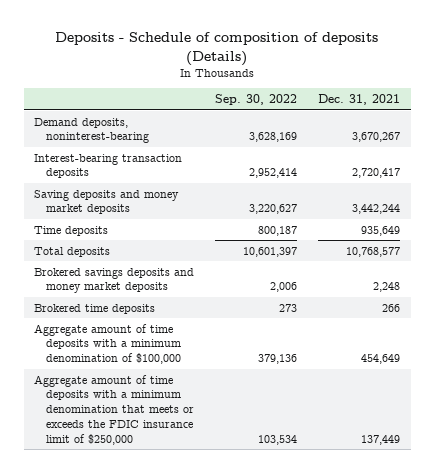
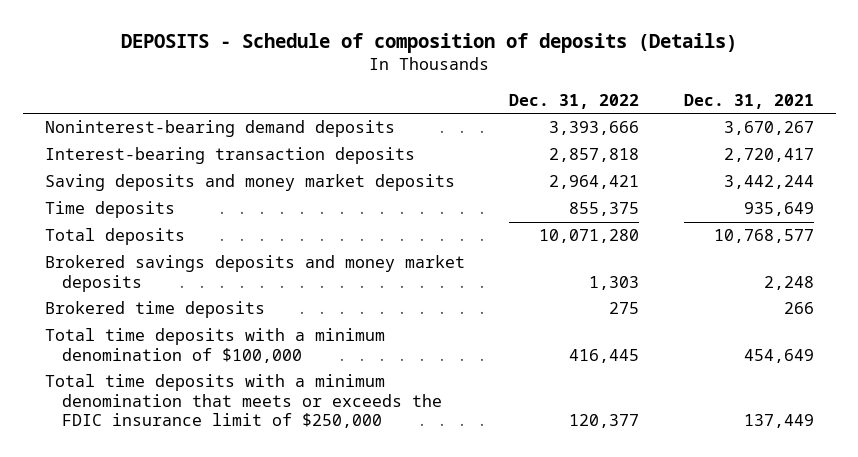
[55,32,379,66] Deposits - Schedule of composition of deposits (Details) -> [121,33,738,54] DEPOSITS - Schedule of composition of deposits (Details)
[215,94,298,106] Sep. 30, 2022 -> none
none -> [509,94,640,110] Dec. 31, 2022
[34,117,149,144] Demand deposits, noninterest-bearing -> [44,120,395,138] Noninterest-bearing demand deposits
[34,323,181,365] Aggregate amount of time deposits with a minimum denomination of $100,000 -> [44,328,385,363] Total time deposits with a minimum denomination of $100,000
[34,374,194,445] Aggregate amount of time deposits with a minimum denomination that meets or exceeds the FDIC insurance limit of $250,000 -> [44,374,443,429] Total time deposits with a minimum denomination that meets or exceeds the FDIC insurance limit of $250,000

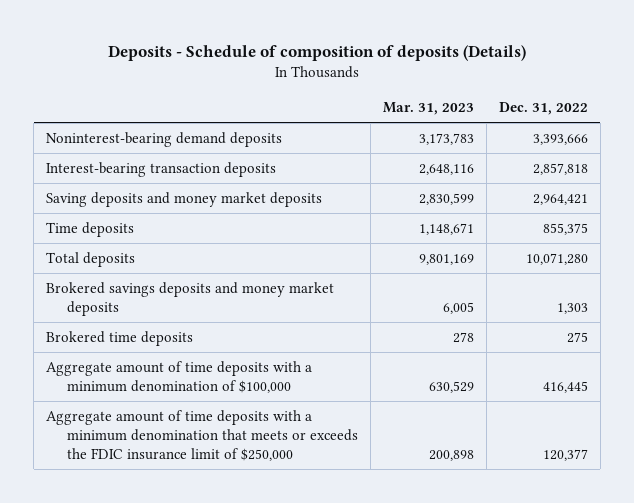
[121,33,738,54] DEPOSITS - Schedule of composition of deposits (Details) -> [107,44,526,61] Deposits - Schedule of composition of deposits (Details)
[683,94,814,110] Dec. 31, 2021 -> none
none -> [382,101,474,115] Mar. 31, 2023
[44,328,385,363] Total time deposits with a minimum denomination of $100,000 -> [46,360,313,393] Aggregate amount of time deposits with a minimum denomination of $100,000
[44,374,443,429] Total time deposits with a minimum denomination that meets or exceeds the FDIC insurance limit of $250,000 -> [46,409,358,461] Aggregate amount of time deposits with a minimum denomination that meets or exceeds the FDIC insurance limit of $250,000

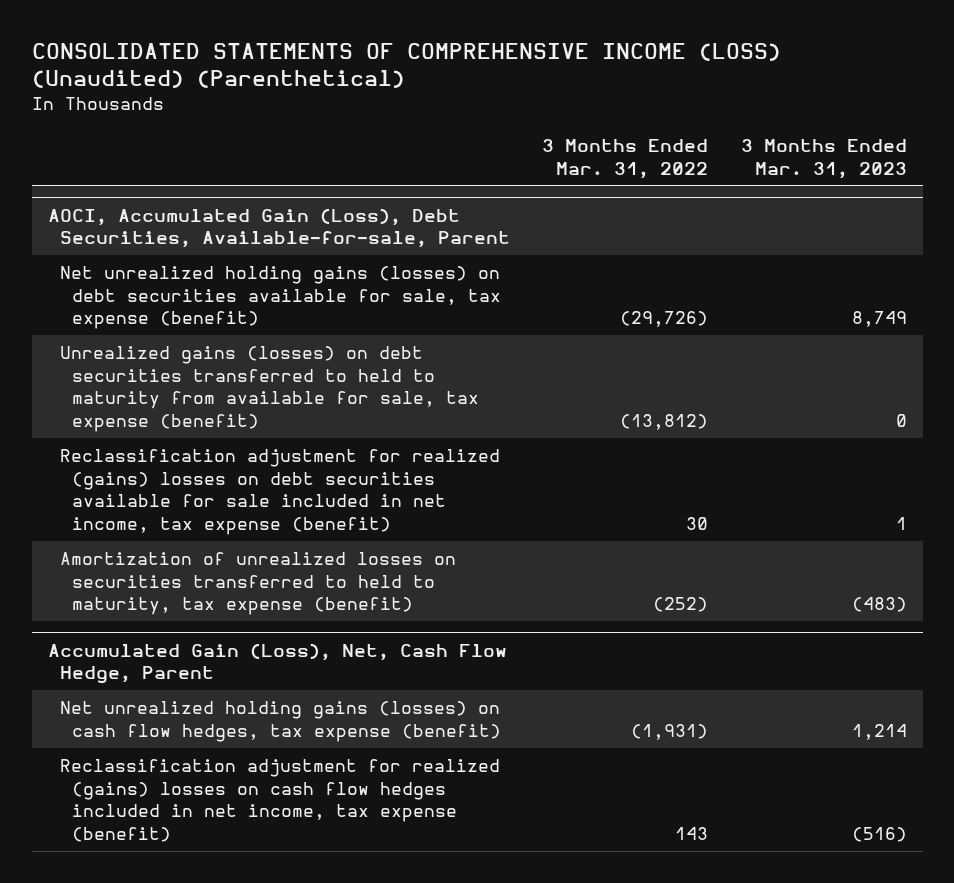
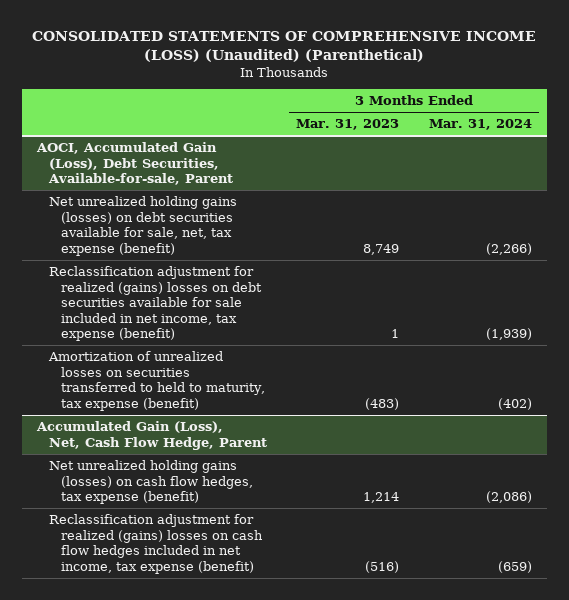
[542,138,709,179] 3 Months Ended Mar. 31, 2022 -> none
none -> [428,119,532,131] Mar. 31, 2024
[60,346,480,433] Unrealized gains (losses) on debt securities transferred to held to maturity from available for sale, tax expense (benefit) -> none
[60,266,502,330] Net unrealized holding gains (losses) on debt securities available for sale, tax expense (benefit) -> [48,196,237,256] Net unrealized holding gains (losses) on debt securities available for sale, net, tax expense (benefit)

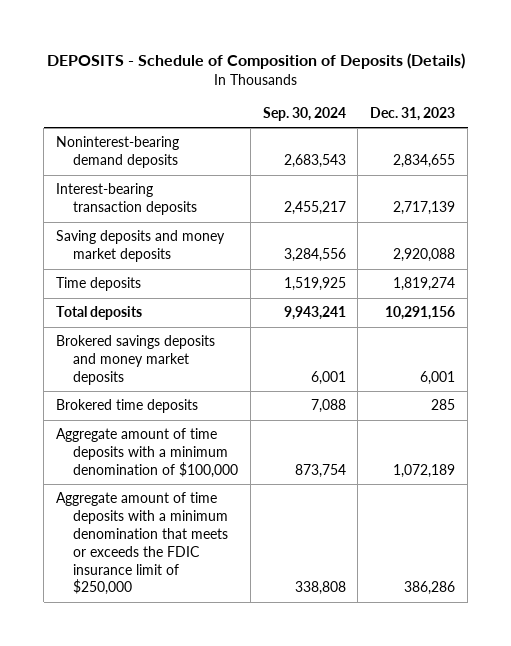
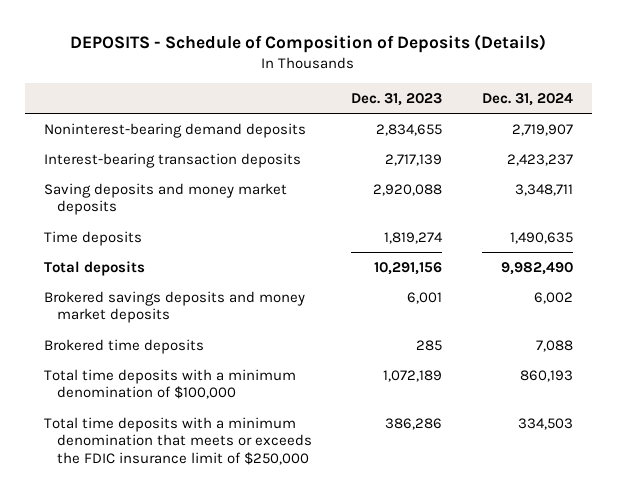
[262,106,346,121] Sep. 30, 2024 -> none
none -> [481,92,573,106] Dec. 31, 2024
[56,428,239,479] Aggregate amount of time deposits with a minimum denomination of $100,000 -> [44,368,297,400] Total time deposits with a minimum denomination of $100,000
[56,492,229,596] Aggregate amount of time deposits with a minimum denomination that meets or exceeds the FDIC insurance limit of $250,000 -> [44,416,313,466] Total time deposits with a minimum denomination that meets or exceeds the FDIC insurance limit of $250,000

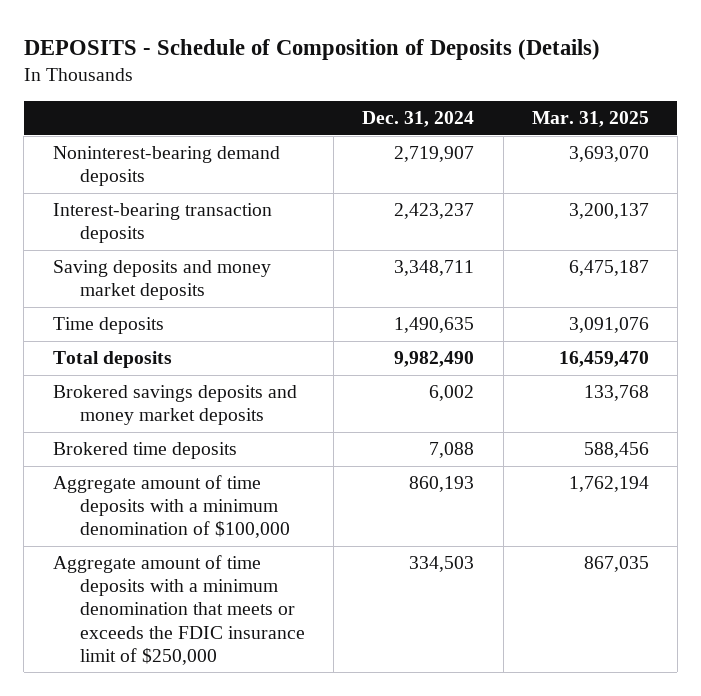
[351,92,443,106] Dec. 31, 2023 -> none
none -> [531,111,649,128] Mar. 31, 2025
[44,368,297,400] Total time deposits with a minimum denomination of $100,000 -> [52,475,291,539] Aggregate amount of time deposits with a minimum denomination of $100,000
[44,416,313,466] Total time deposits with a minimum denomination that meets or exceeds the FDIC insurance limit of $250,000 -> [52,555,306,665] Aggregate amount of time deposits with a minimum denomination that meets or exceeds the FDIC insurance limit of $250,000

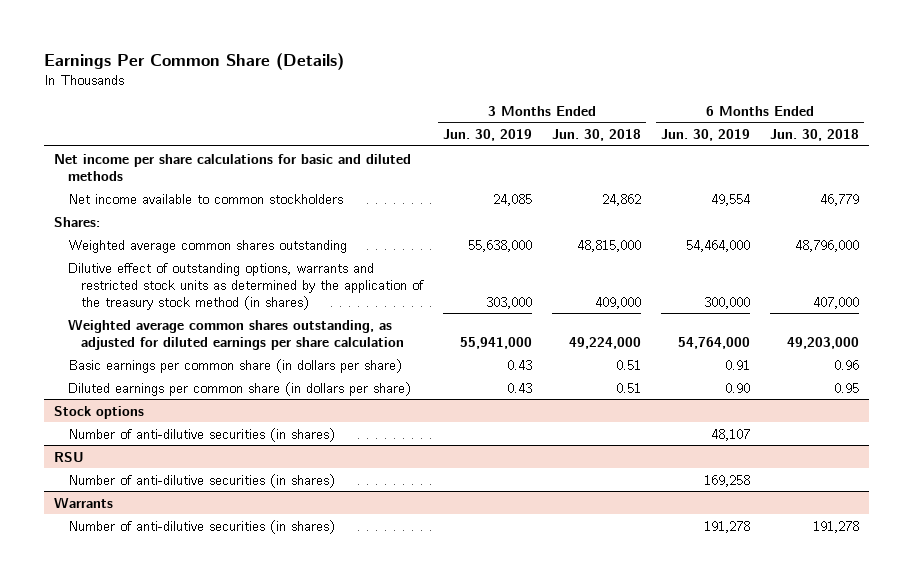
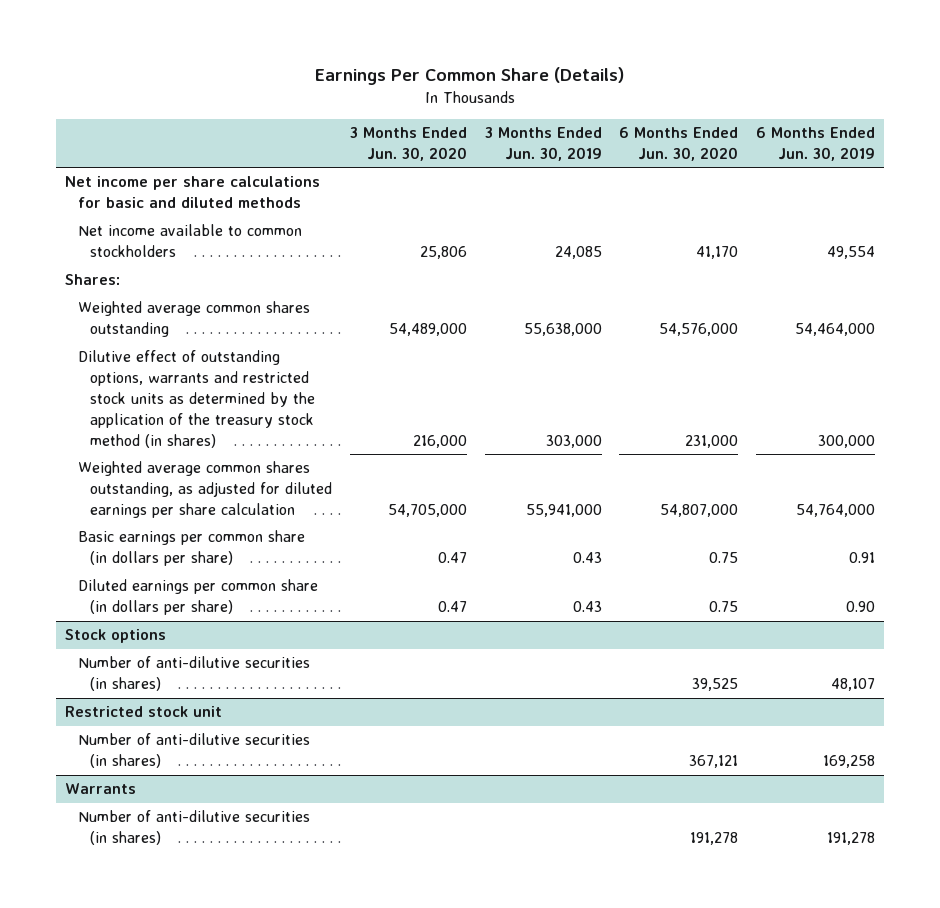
[552,129,642,142] Jun. 30, 2018 -> none
[769,129,859,142] Jun. 30, 2018 -> none
none -> [350,127,468,162] 3 Months Ended Jun. 30, 2020
none -> [619,127,739,162] 6 Months Ended Jun. 30, 2020
[53,451,84,462] RSU -> [65,706,223,718] Restricted stock unit

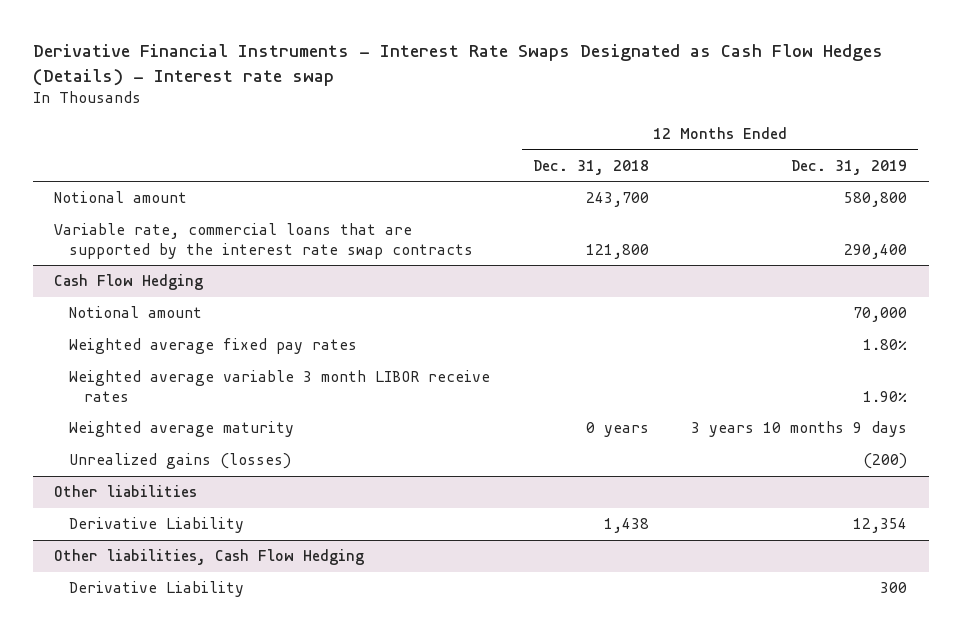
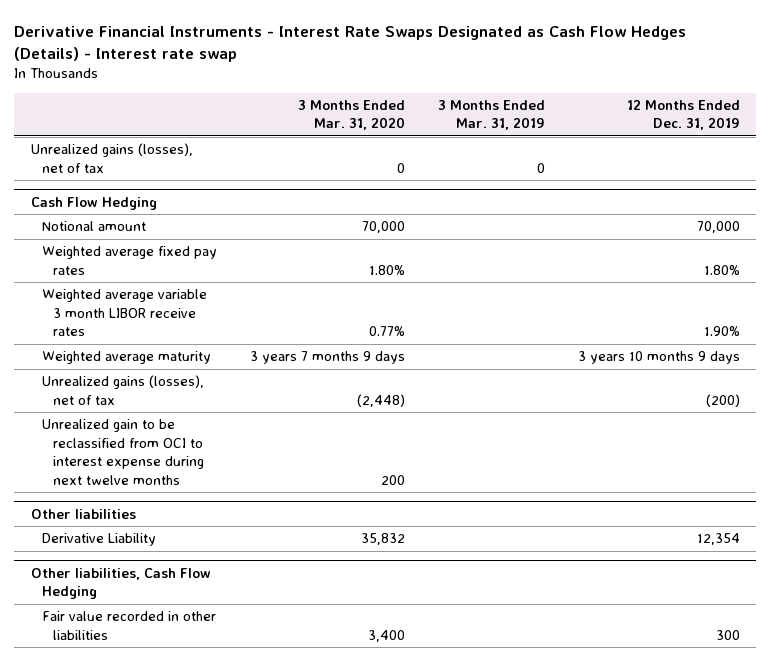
[532,159,649,175] Dec. 31, 2018 -> none
none -> [297,99,405,131] 3 Months Ended Mar. 31, 2020
none -> [437,99,545,131] 3 Months Ended Mar. 31, 2019
[54,191,188,204] Notional amount -> none
[54,223,474,260] Variable rate, commercial loans that are supported by the interest rate swap contracts -> none
none -> [30,143,193,173] Unrealized gains (losses), net of tax
[69,453,292,470] Unrealized gains (losses) -> [41,375,204,405] Unrealized gains (losses), net of tax
none -> [41,419,205,485] Unrealized gain to be reclassified from OCI to interest expense during next twelve months
[69,581,245,598] Derivative Liability -> none
none -> [41,611,216,640] Fair value recorded in other liabilities

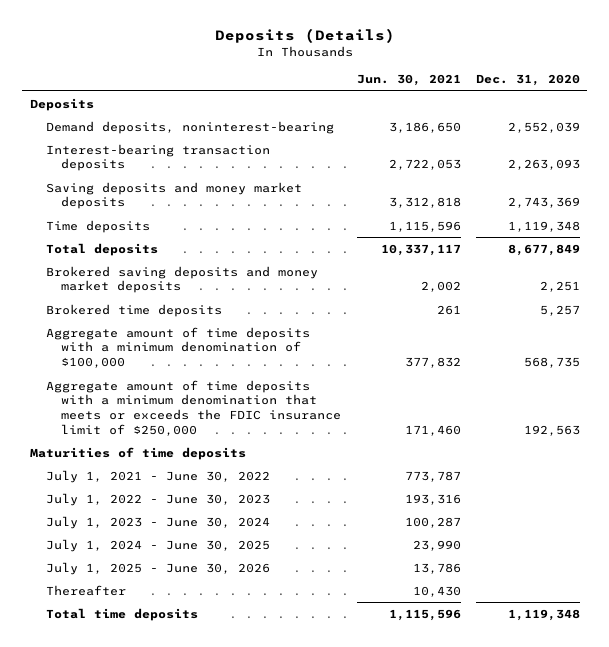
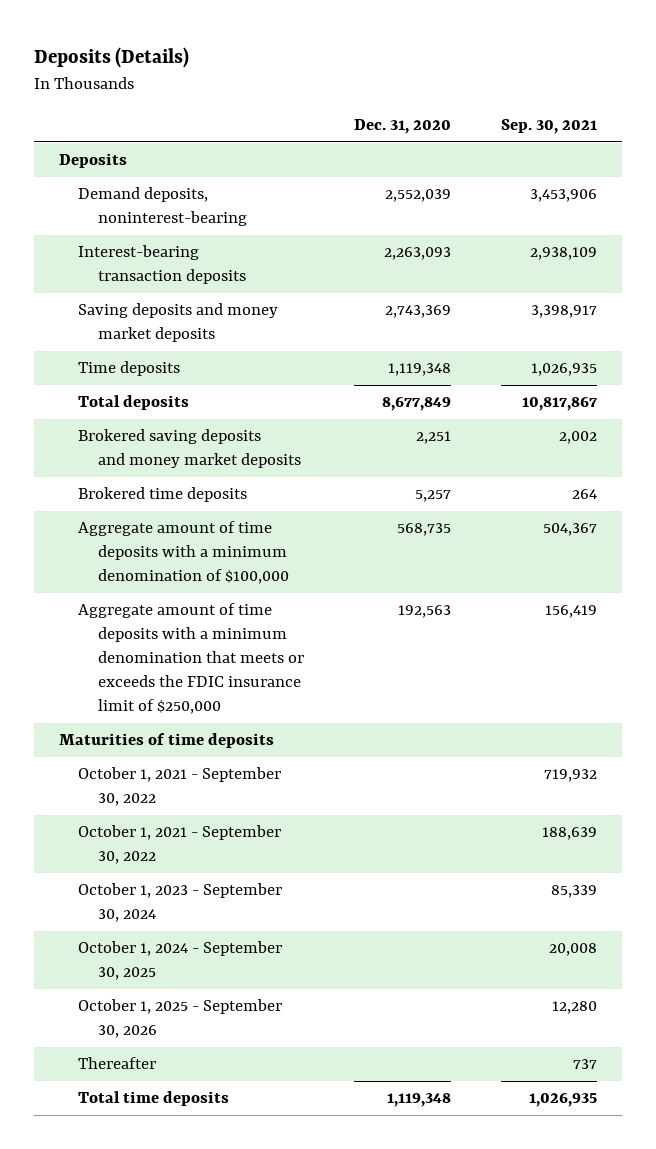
[356,74,461,87] Jun. 30, 2021 -> none
none -> [500,118,597,134] Sep. 30, 2021
[45,469,270,483] July 1, 2021 - June 30, 2022 -> [78,767,282,807] October 1, 2021 - September 30, 2022
[45,492,270,506] July 1, 2022 - June 30, 2023 -> [78,825,282,865] October 1, 2021 - September 30, 2022
[45,515,270,529] July 1, 2023 - June 30, 2024 -> [78,883,283,923] October 1, 2023 - September 30, 2024
[45,538,270,552] July 1, 2024 - June 30, 2025 -> [78,941,283,981] October 1, 2024 - September 30, 2025
[45,561,270,575] July 1, 2025 - June 30, 2026 -> [78,999,283,1039] October 1, 2025 - September 30, 2026

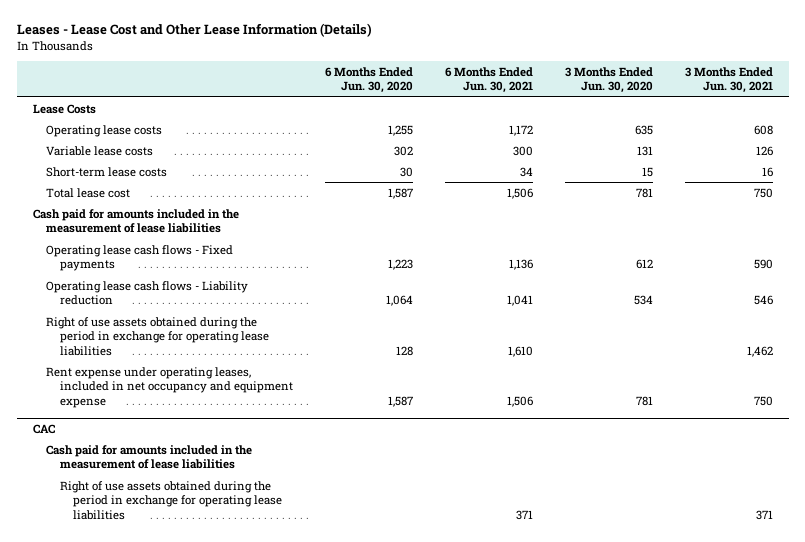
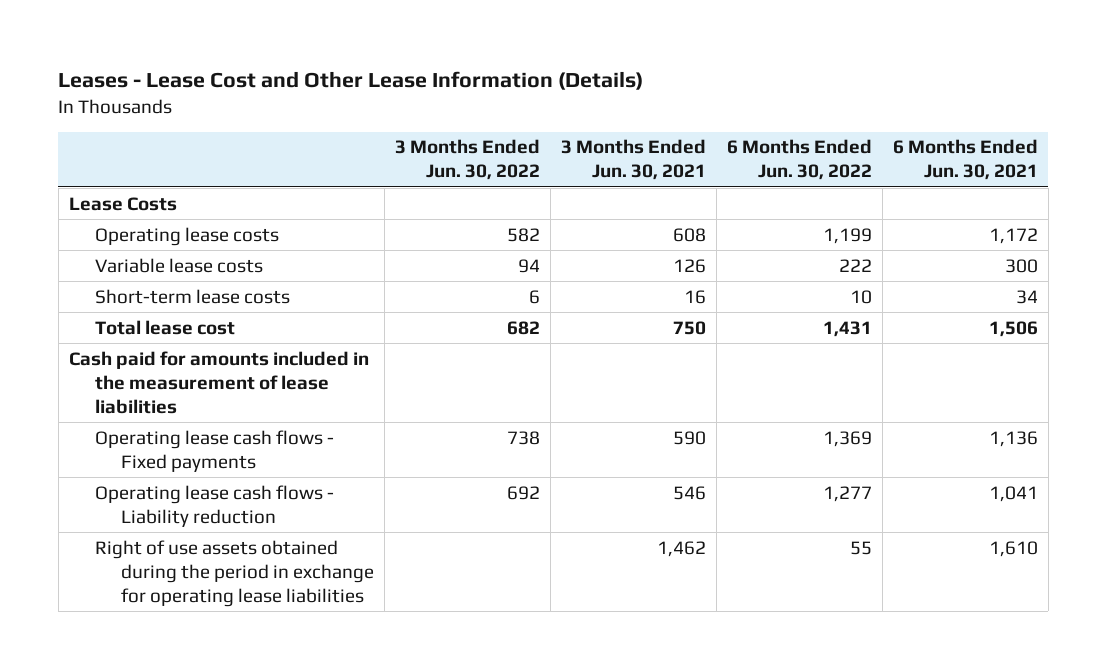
[324,66,413,94] 6 Months Ended Jun. 30, 2020 -> none
[564,66,653,94] 3 Months Ended Jun. 30, 2020 -> none
none -> [395,139,541,181] 3 Months Ended Jun. 30, 2022
none -> [726,139,872,181] 6 Months Ended Jun. 30, 2022
[46,366,293,408] Rent expense under operating leases, included in net occupancy and equipment expense -> none
[32,423,55,434] CAC -> none
[46,444,253,470] Cash paid for amounts included in the measurement of lease liabilities -> none
[59,480,283,520] Right of use assets obtained during the period in exchange for operating lease liabilities -> none

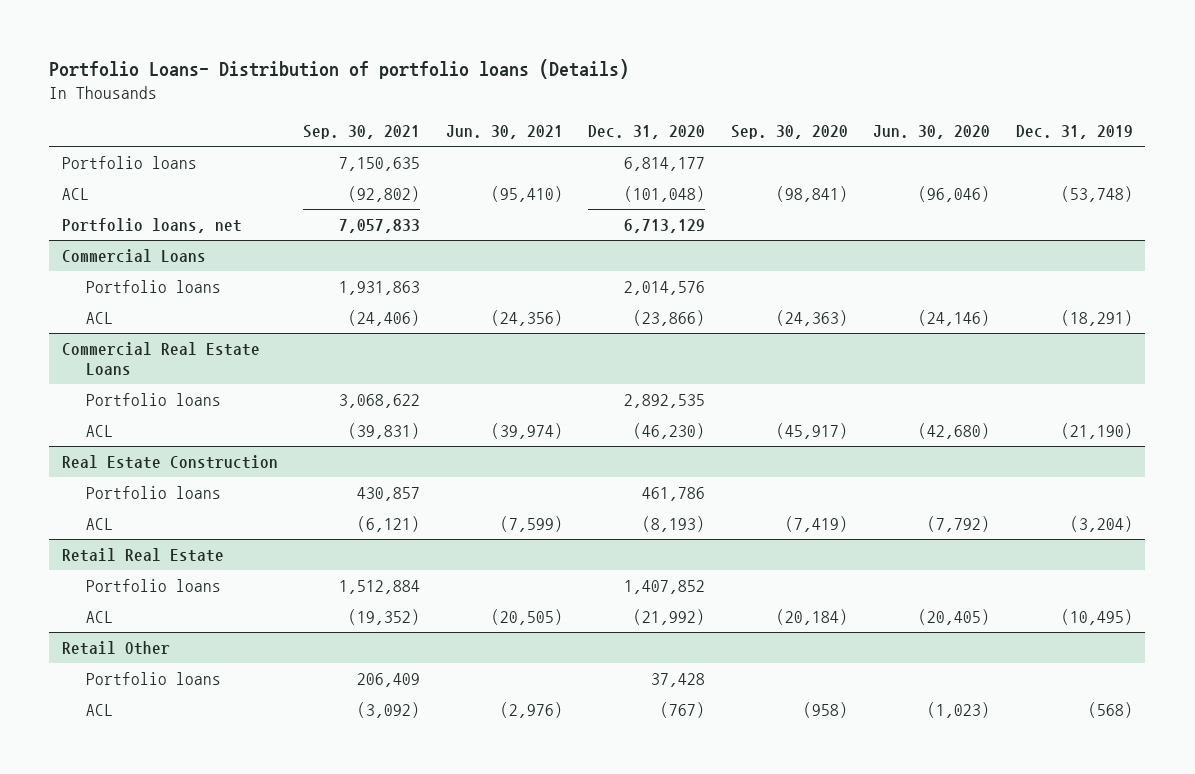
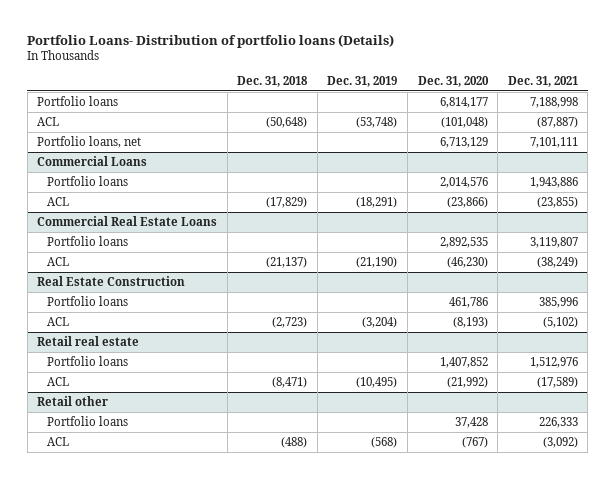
[303,124,421,139] Sep. 30, 2021 -> none
[445,124,563,139] Jun. 30, 2021 -> none
[730,124,848,139] Sep. 30, 2020 -> none
[873,124,991,139] Jun. 30, 2020 -> none
none -> [237,76,309,88] Dec. 31, 2018
none -> [507,76,578,88] Dec. 31, 2021
[61,548,224,563] Retail Real Estate -> [37,335,140,346] Retail real estate
[61,641,170,656] Retail Other -> [37,395,109,406] Retail other

